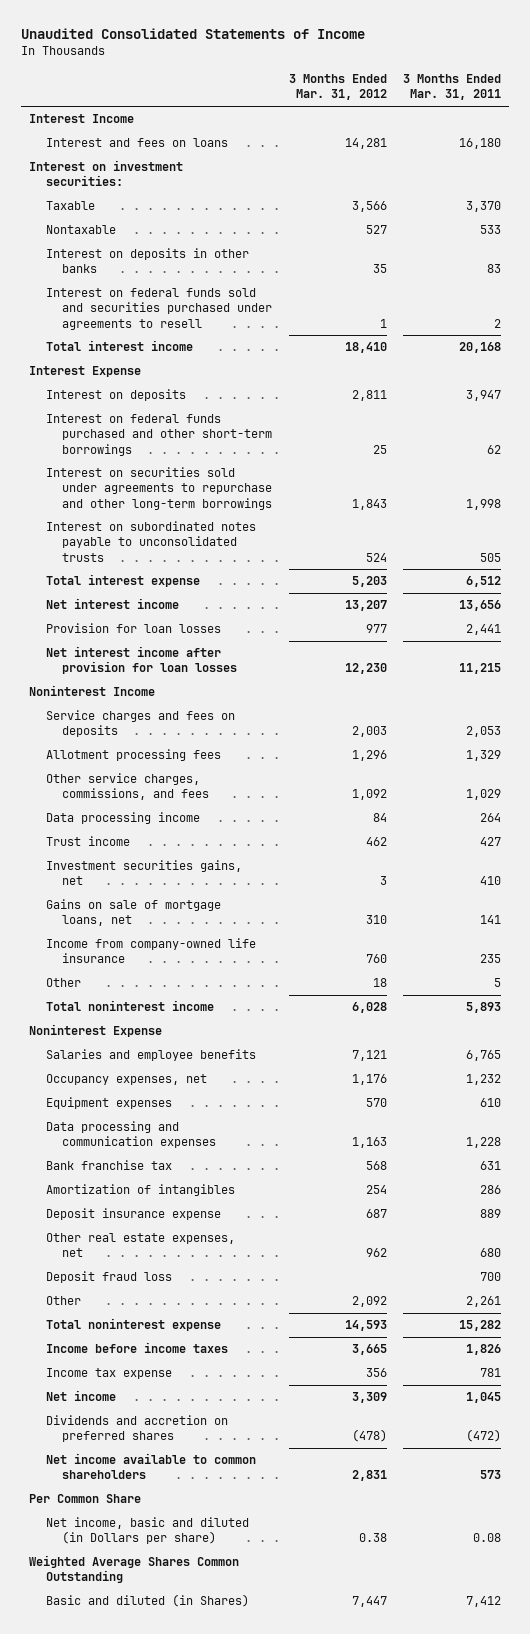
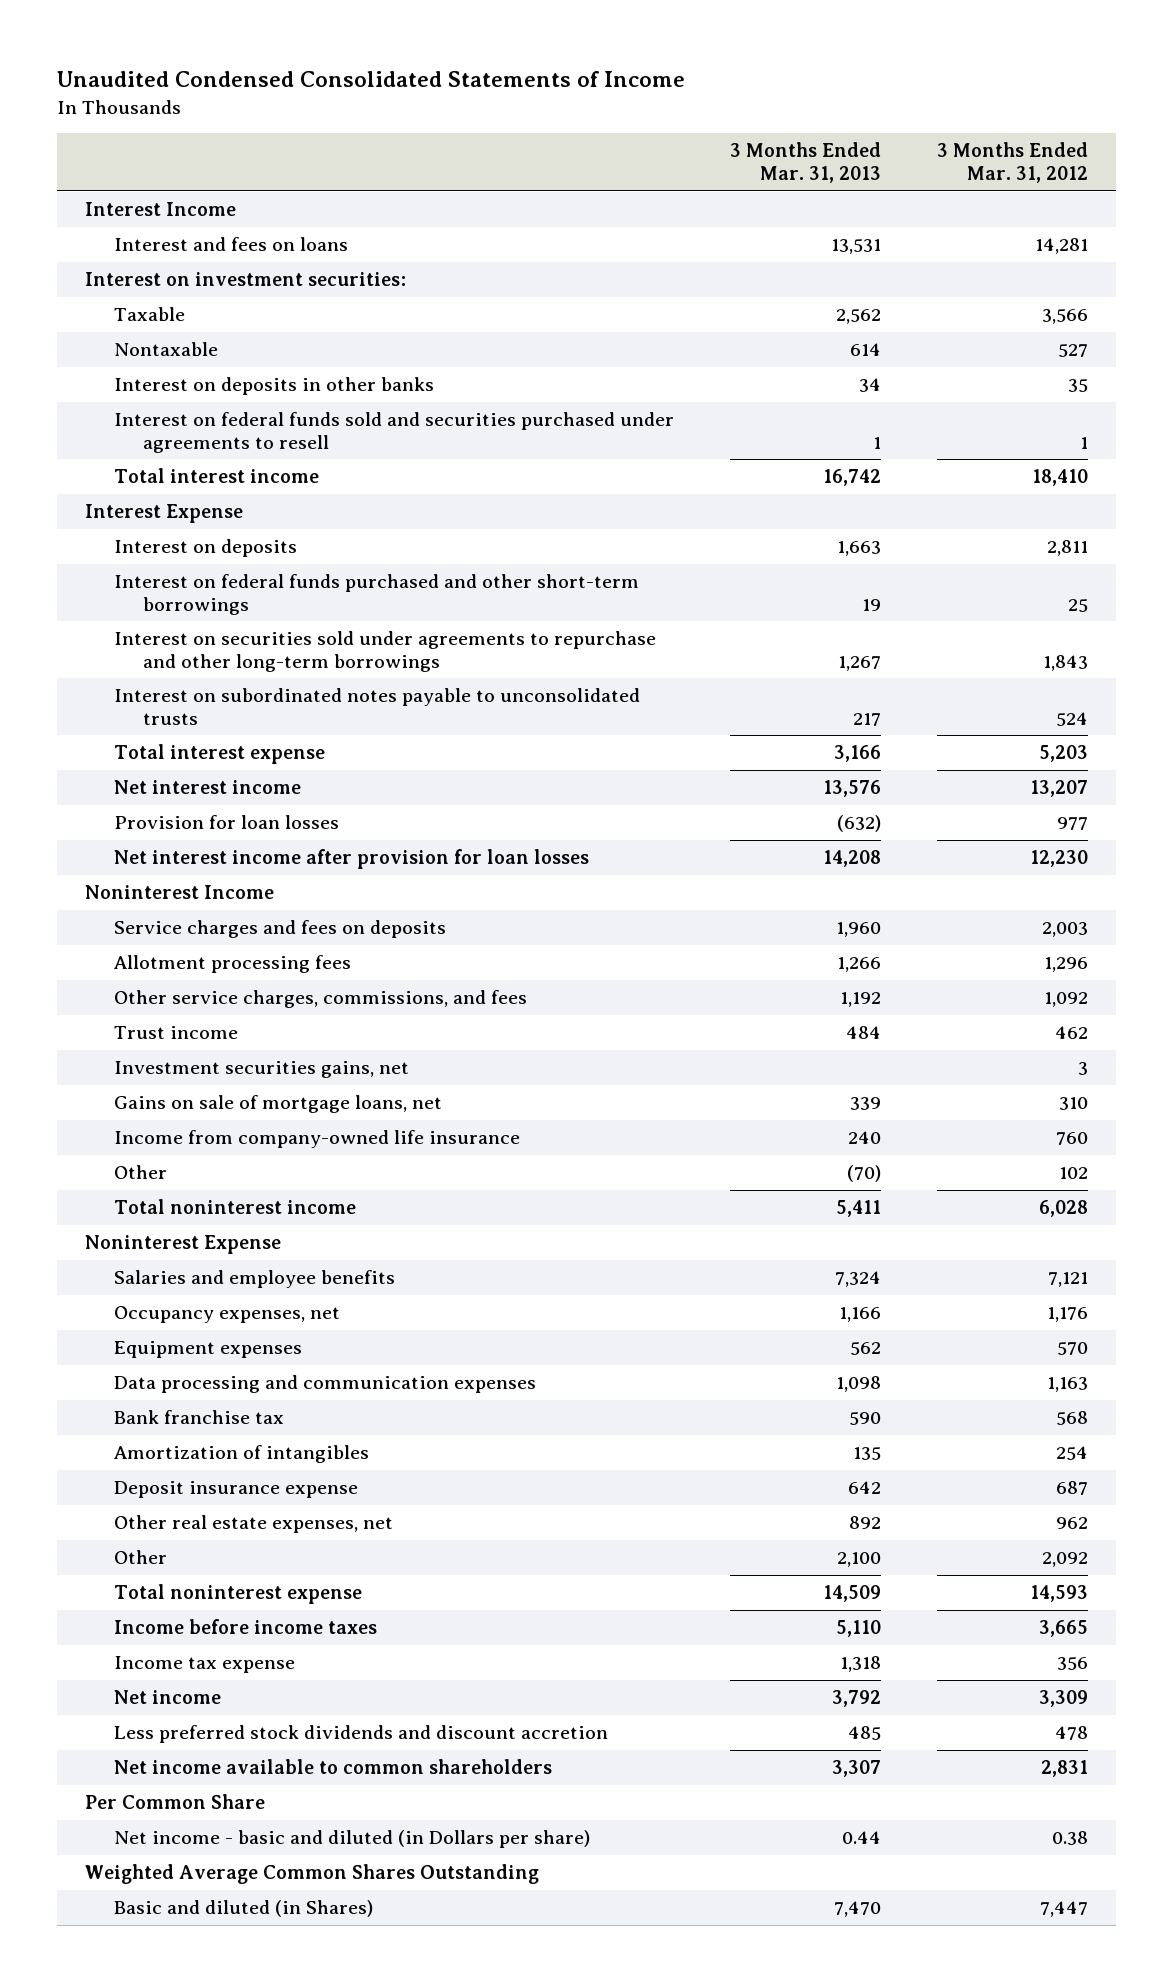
[20,28,365,40] Unaudited Consolidated Statements of Income -> [56,71,685,88] Unaudited Condensed Consolidated Statements of Income
[403,74,502,101] 3 Months Ended Mar. 31, 2011 -> none
none -> [730,142,882,183] 3 Months Ended Mar. 31, 2013
[45,812,200,825] Data processing income -> none
[372,978,387,988] 18 -> [1059,1167,1089,1180] 102
[45,1271,172,1284] Deposit fraud loss -> none
[45,1415,228,1443] Dividends and accretion on preferred shares -> [114,1725,609,1744] Less preferred stock dividends and discount accretion
[351,1429,387,1443] (478) -> [1055,1726,1089,1741] 478
[45,1517,249,1545] Net income, basic and diluted (in Dollars per share) -> [114,1830,591,1849] Net income - basic and diluted (in Dollars per share)
[29,1555,240,1584] Weighted Average Shares Common Outstanding -> [84,1864,539,1885] Weighted Average Common Shares Outstanding

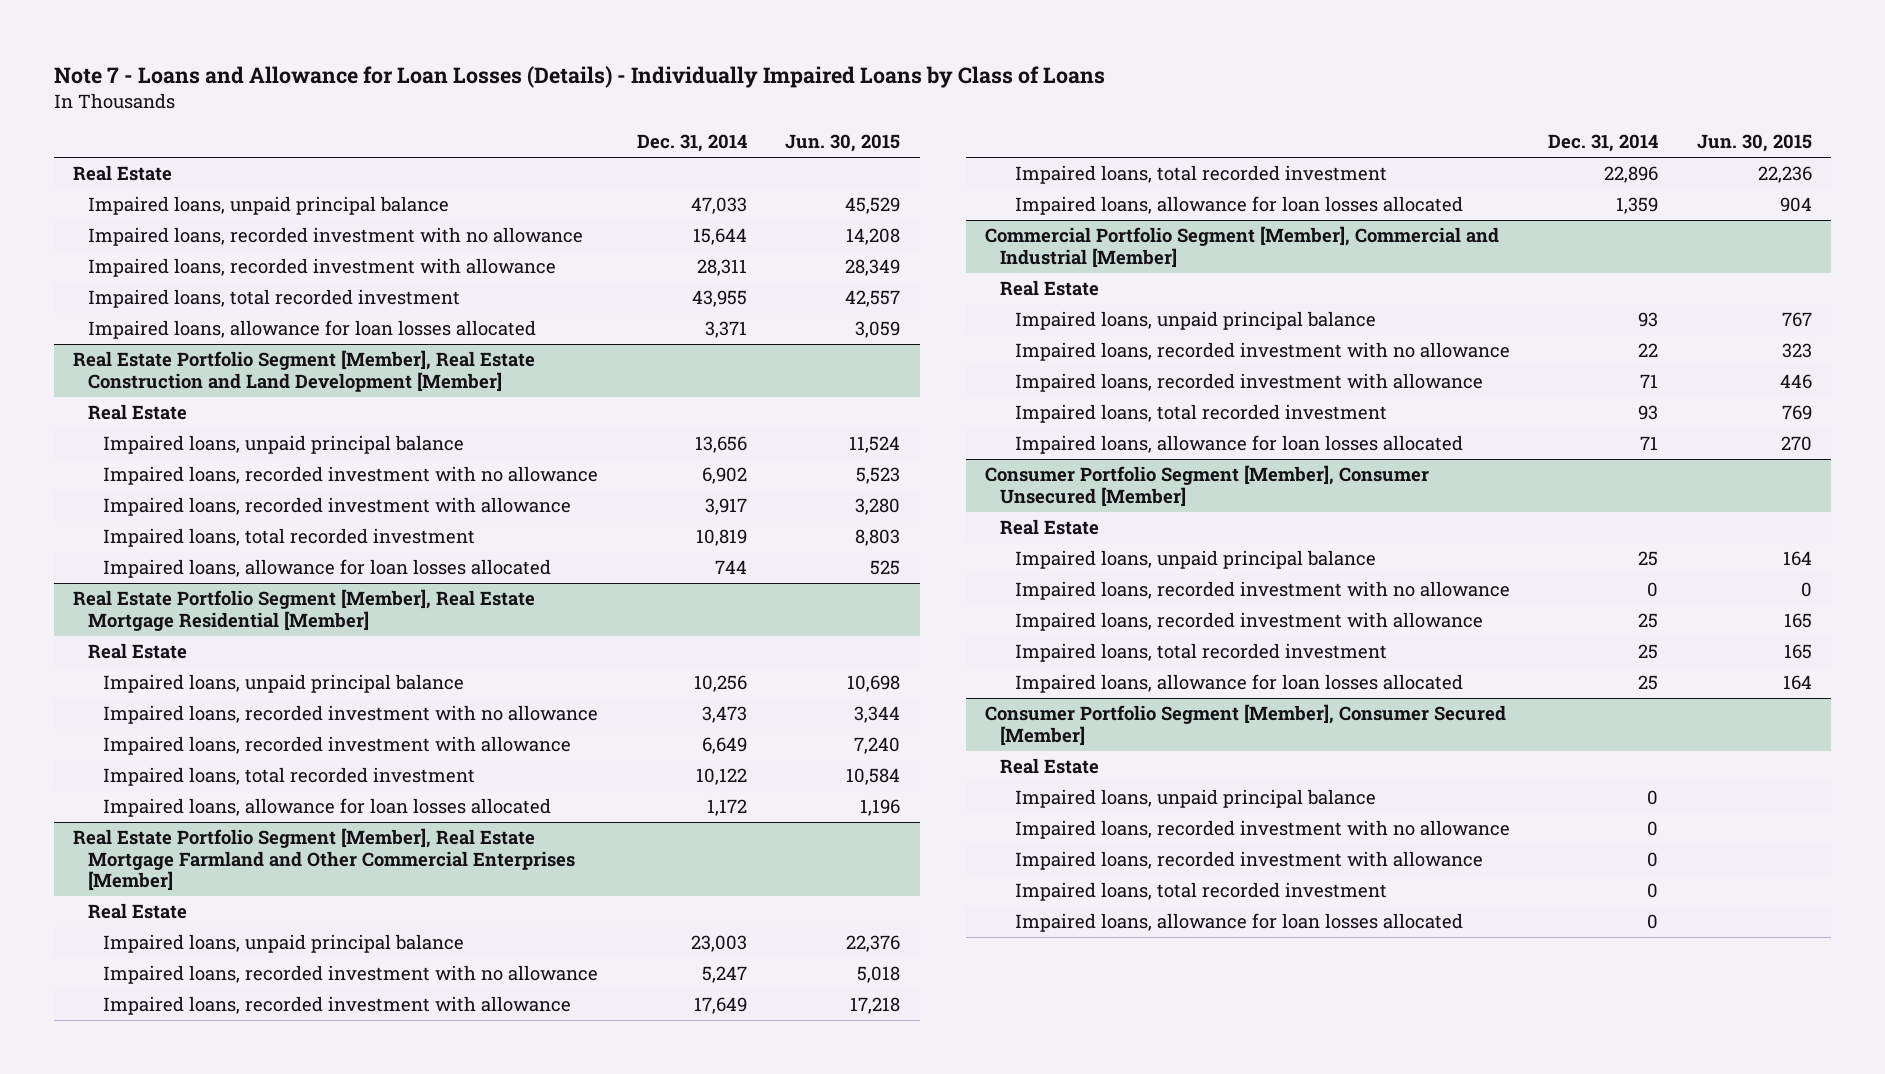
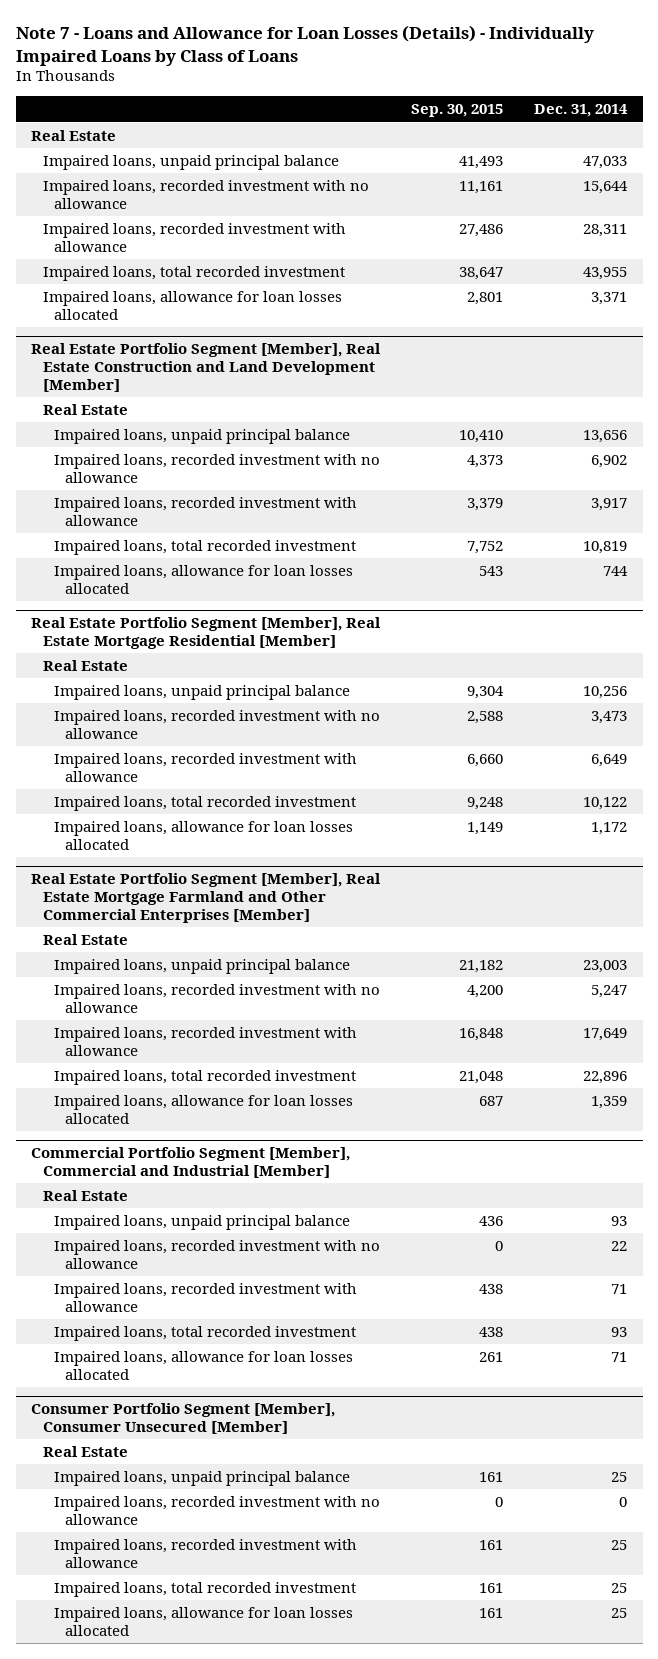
[785,134,901,153] Jun. 30, 2015 -> none
none -> [411,104,504,118] Sep. 30, 2015
[985,704,1507,746] Consumer Portfolio Segment [Member], Consumer Secured [Member] -> none
[999,758,1099,775] Real Estate -> none
[1014,789,1376,809] Impaired loans, unpaid principal balance -> none
[1014,820,1510,840] Impaired loans, recorded investment with no allowance -> none
[1014,851,1483,871] Impaired loans, recorded investment with allowance -> none
[1014,882,1387,902] Impaired loans, total recorded investment -> none
[1014,913,1463,933] Impaired loans, allowance for loan losses allocated -> none

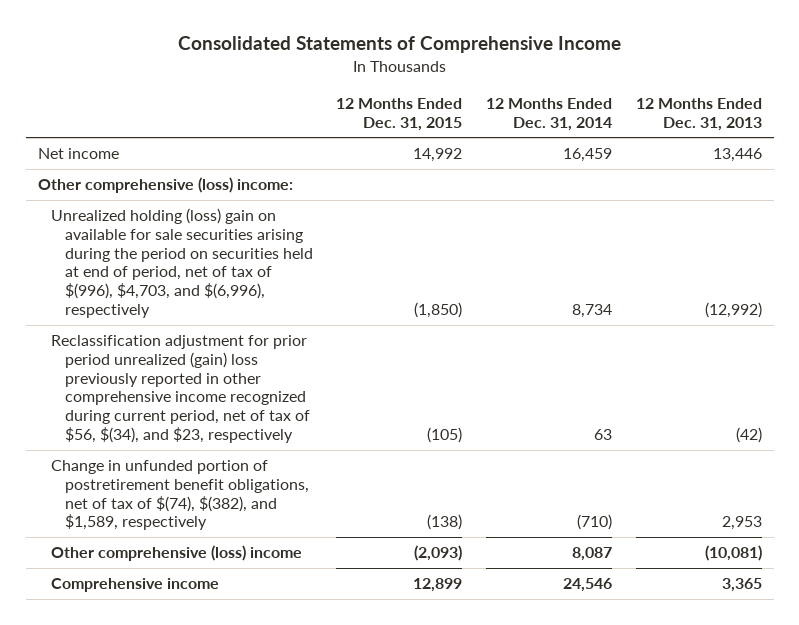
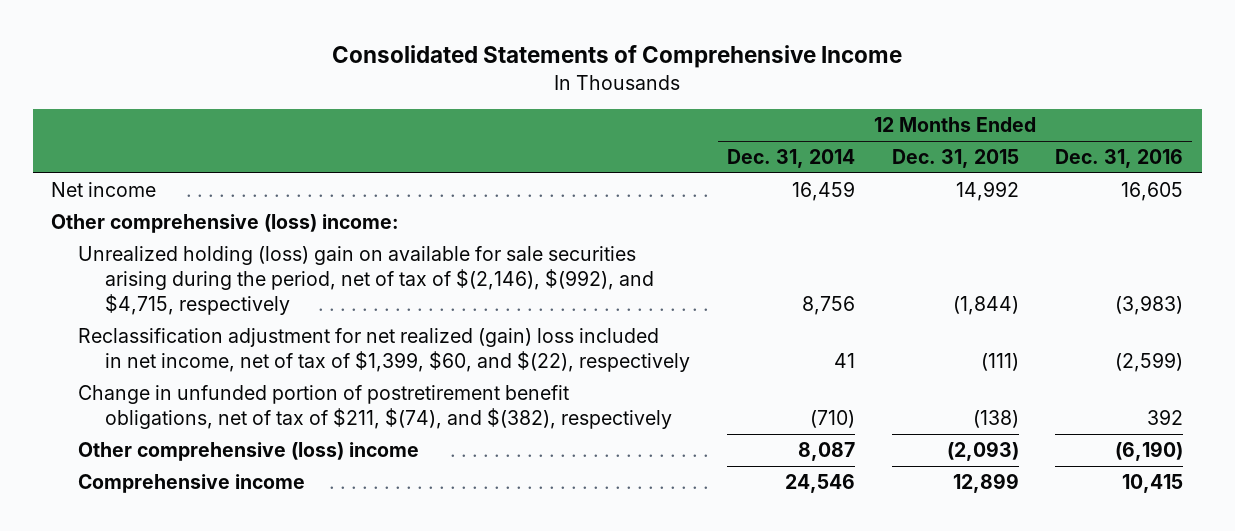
[635,97,762,131] 12 Months Ended Dec. 31, 2013 -> none
none -> [1055,149,1184,169] Dec. 31, 2016
[51,208,313,318] Unrealized holding (loss) gain on available for sale securities arising during the period on securities held at end of period, net of tax of $(996), $4,703, and $(6,996), respectively -> [78,246,655,316] Unrealized holding (loss) gain on available for sale securities arising during the period, net of tax of $(2,146), $(992), and $4,715, respectively
[414,301,463,318] (1,850) -> [952,296,1019,316] (1,844)
[572,303,613,318] 8,734 -> [801,296,855,316] 8,756
[51,335,310,443] Reclassification adjustment for prior period unrealized (gain) loss previously reported in other comprehensive income recognized during current period, net of tax of $56, $(34), and $23, respectively -> [78,328,691,373] Reclassification adjustment for net realized (gain) loss included in net income, net of tax of $1,399, $60, and $(22), respectively
[427,426,463,443] (105) -> [980,353,1019,372] (111)
[594,428,613,440] 63 -> [833,353,855,369] 41
[51,460,309,531] Change in unfunded portion of postretirement benefit obligations, net of tax of $(74), $(382), and $1,589, respectively -> [78,385,673,430] Change in unfunded portion of postretirement benefit obligations, net of tax of $211, $(74), and $(382), respectively

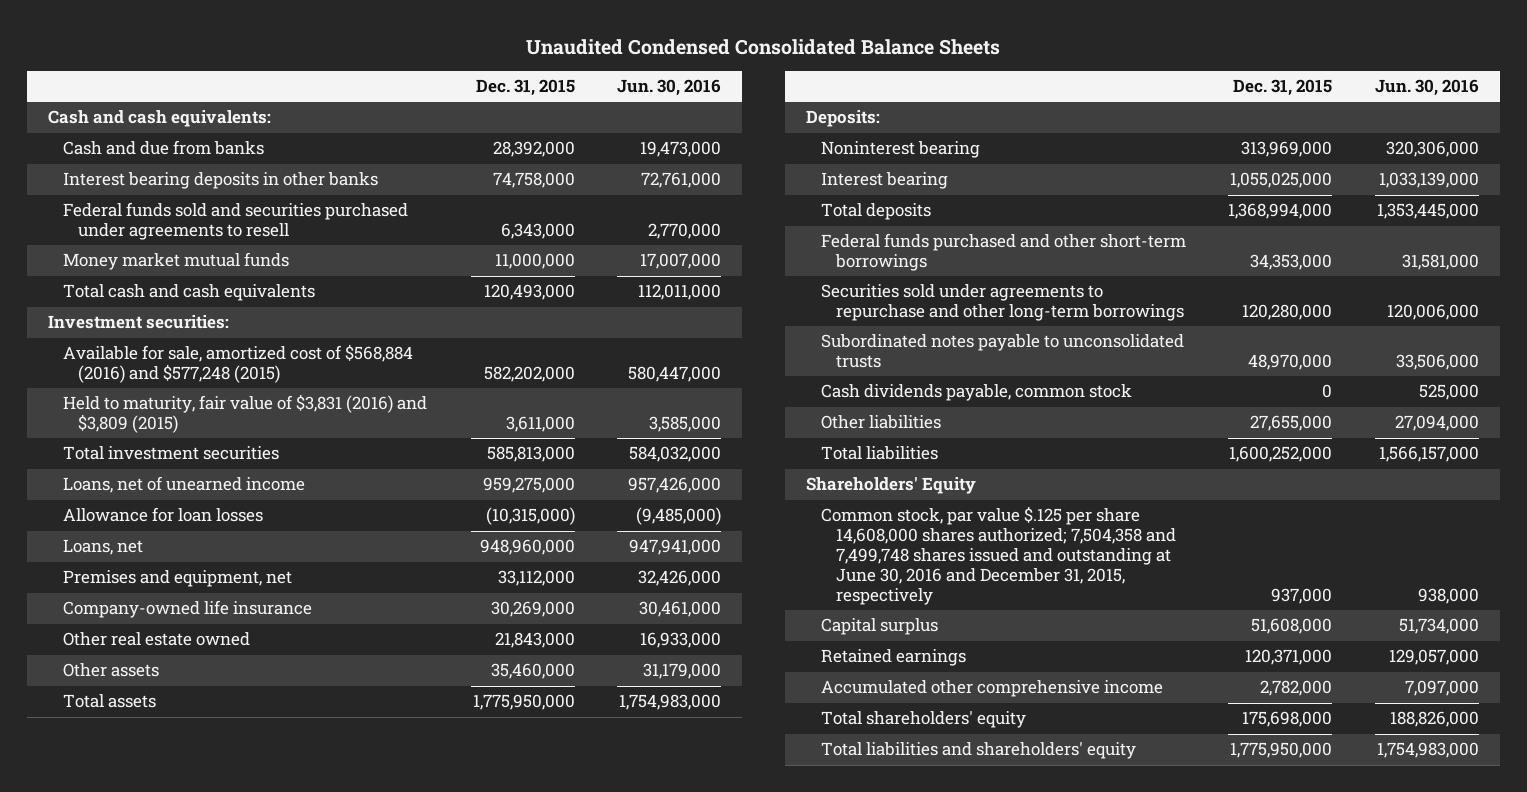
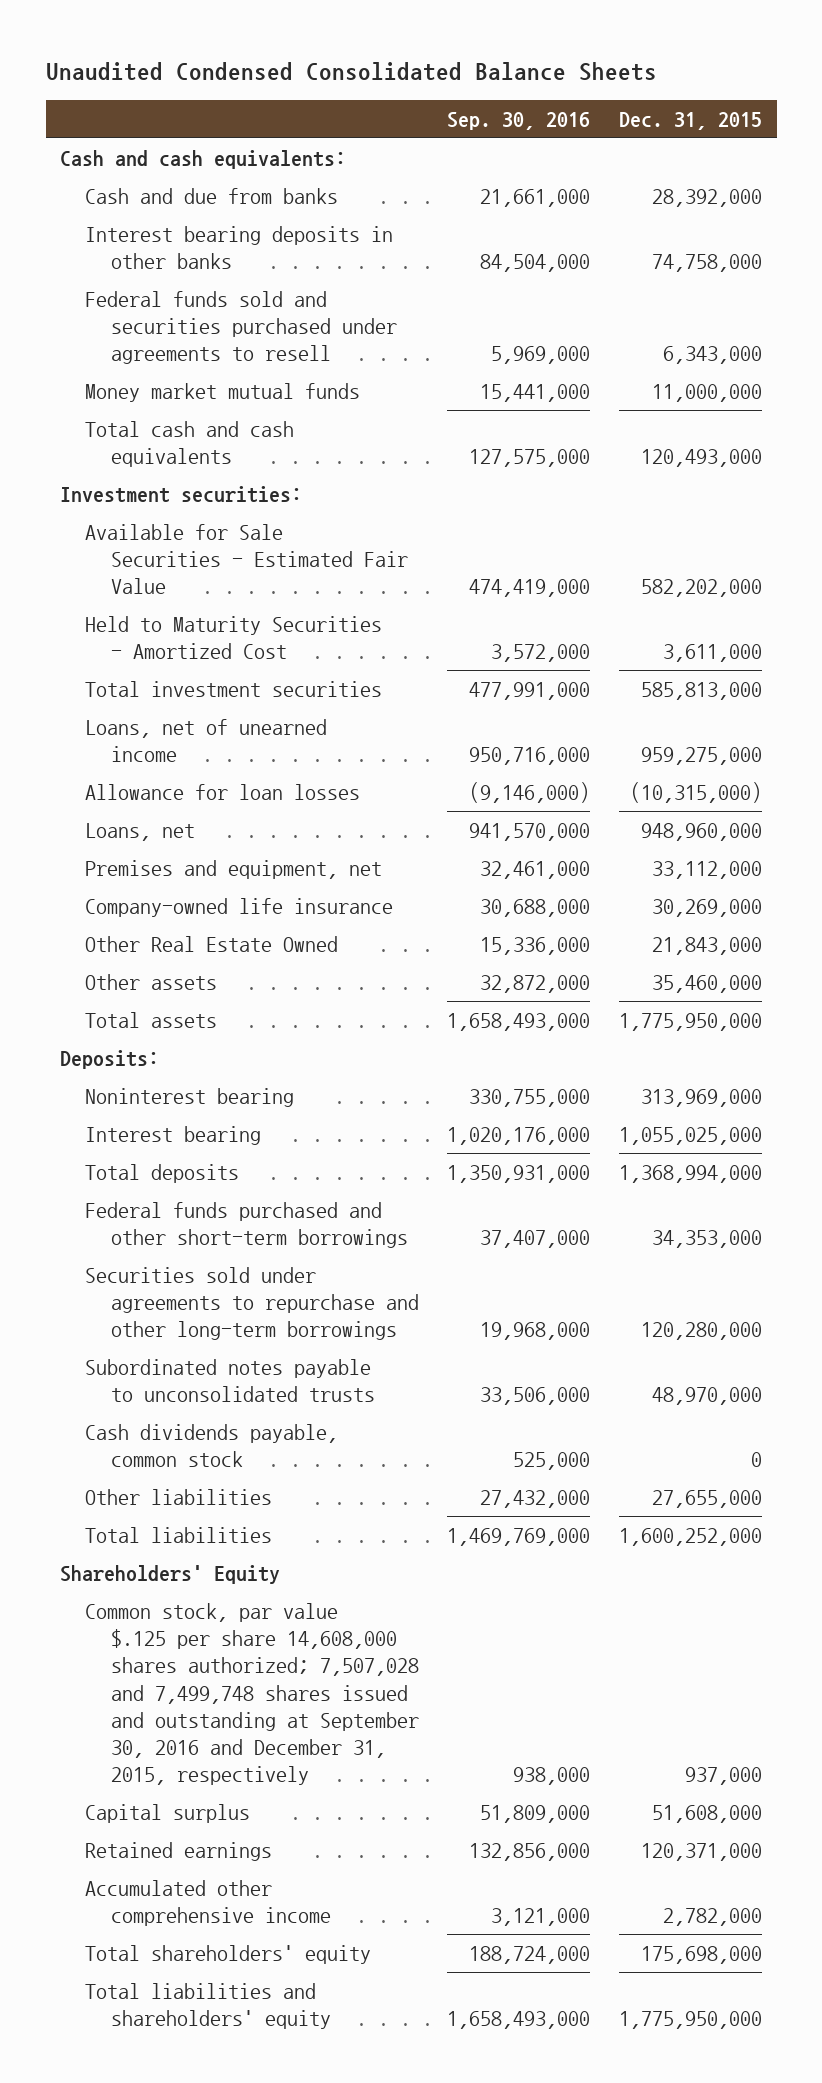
[616,79,721,97] Jun. 30, 2016 -> none
none -> [447,111,591,130] Sep. 30, 2016
[63,344,414,384] Available for sale, amortized cost of $568,884 (2016) and $577,248 (2015) -> [85,523,408,595] Available for Sale Securities - Estimated Fair Value
[63,394,428,434] Held to maturity, fair value of $3,831 (2016) and $3,809 (2015) -> [85,615,383,660] Held to Maturity Securities - Amortized Cost
[63,632,251,647] Other real estate owned -> [85,935,339,952] Other Real Estate Owned
[820,506,1176,605] Common stock, par value $.125 per share 14,608,000 shares authorized; 7,504,358 and 7,499,748 shares issued and outstanding at June 30, 2016 and December 31, 2015, respectively -> [85,1602,419,1786] Common stock, par value $.125 per share 14,608,000 shares authorized; 7,507,028 and 7,499,748 shares issued and outstanding at September 30, 2016 and December 31, 2015, respectively

